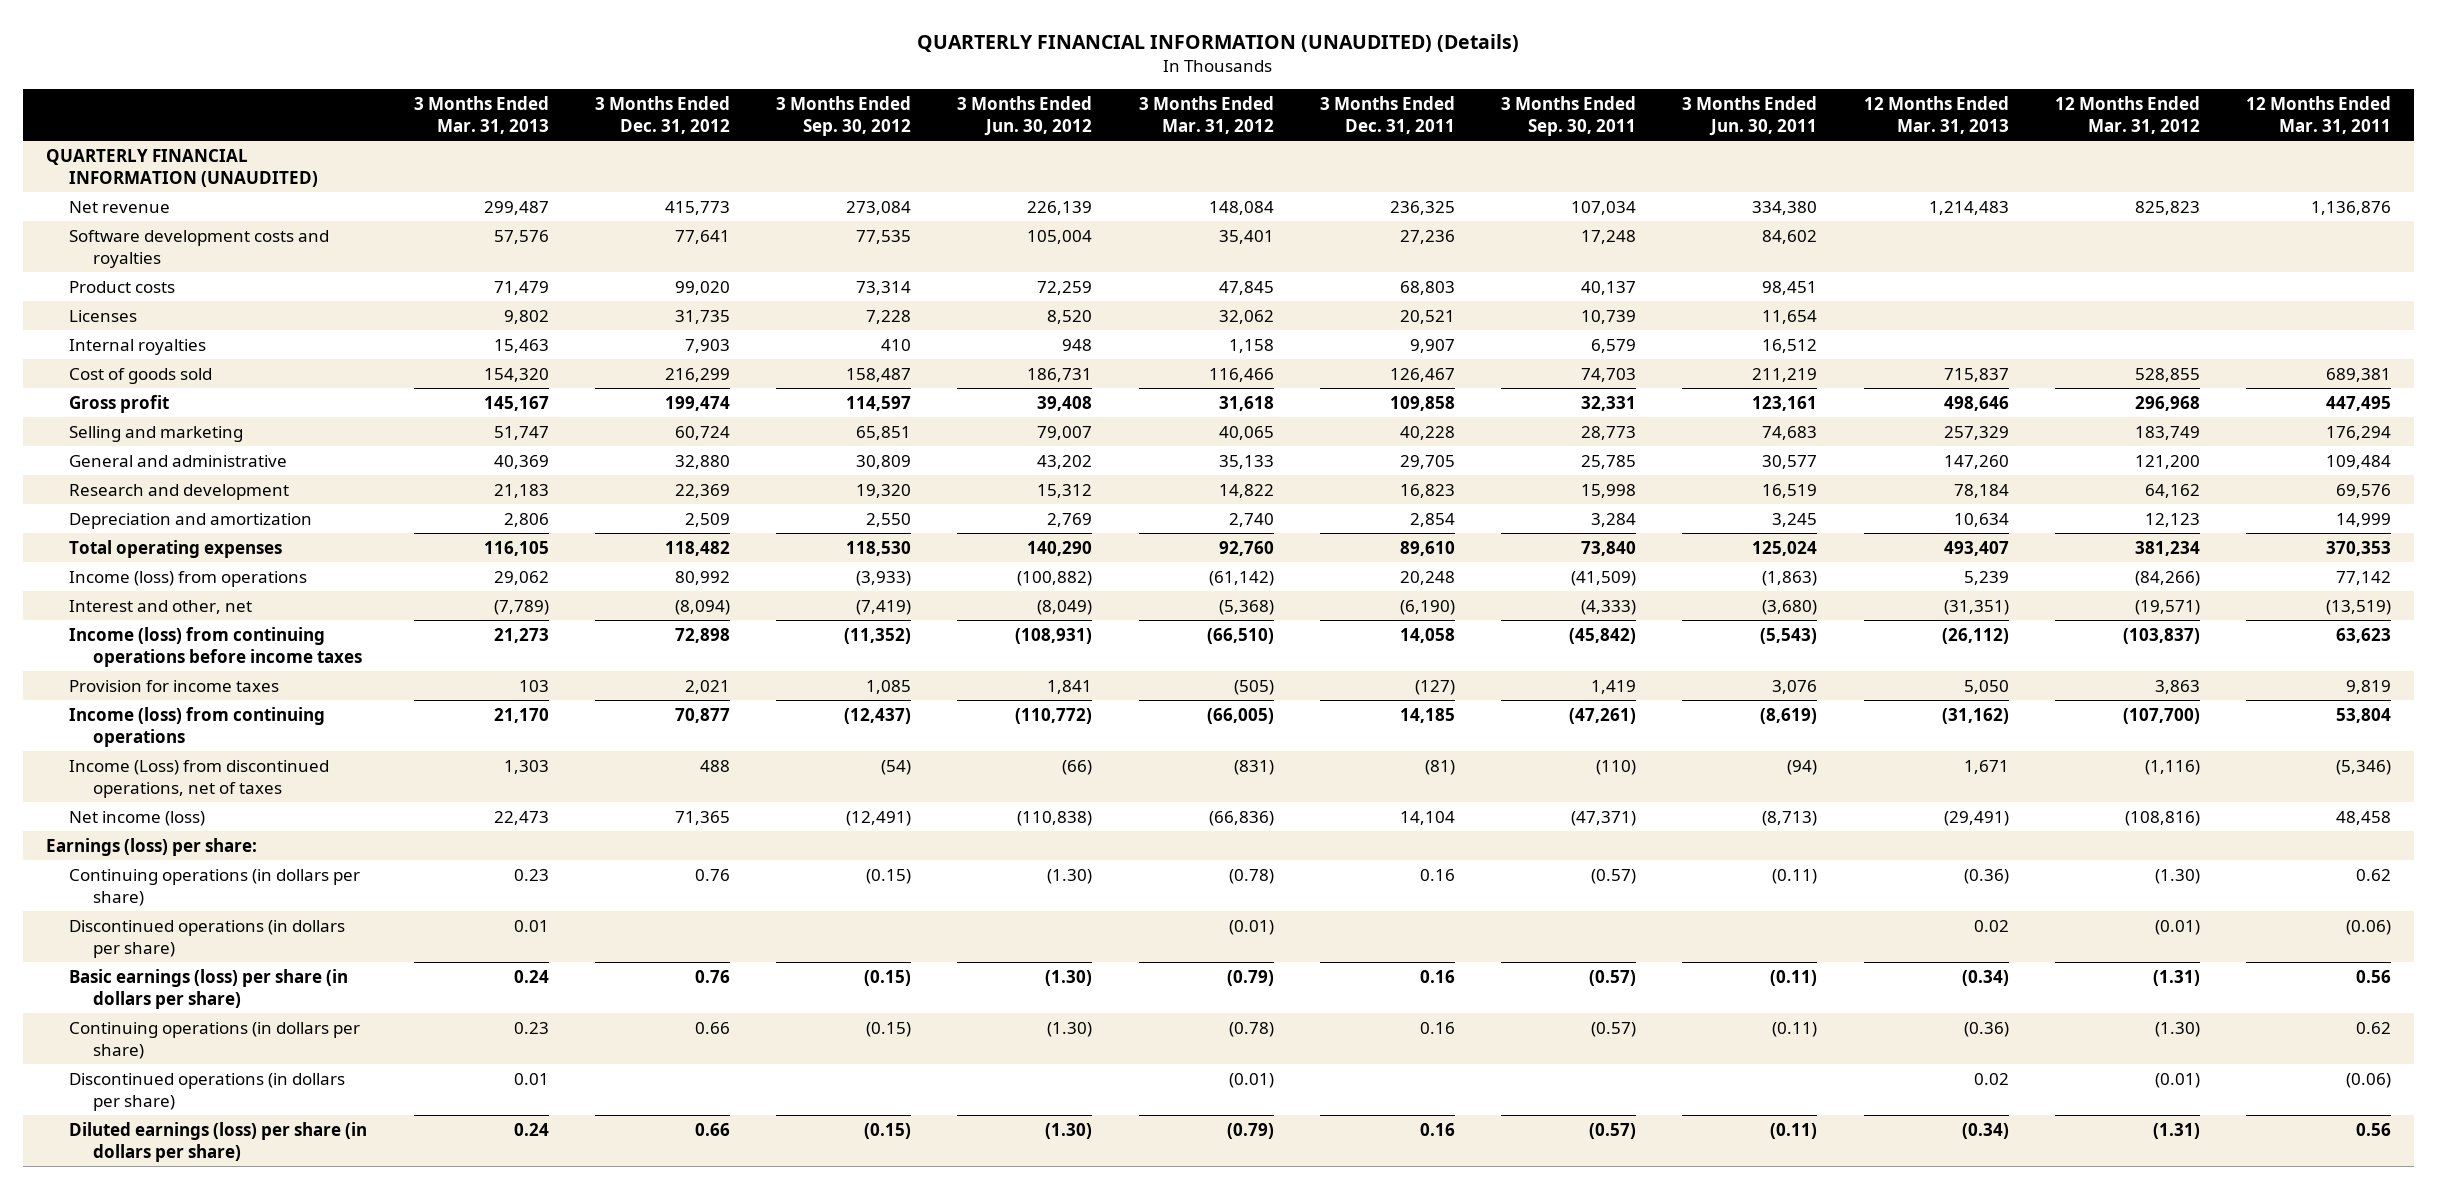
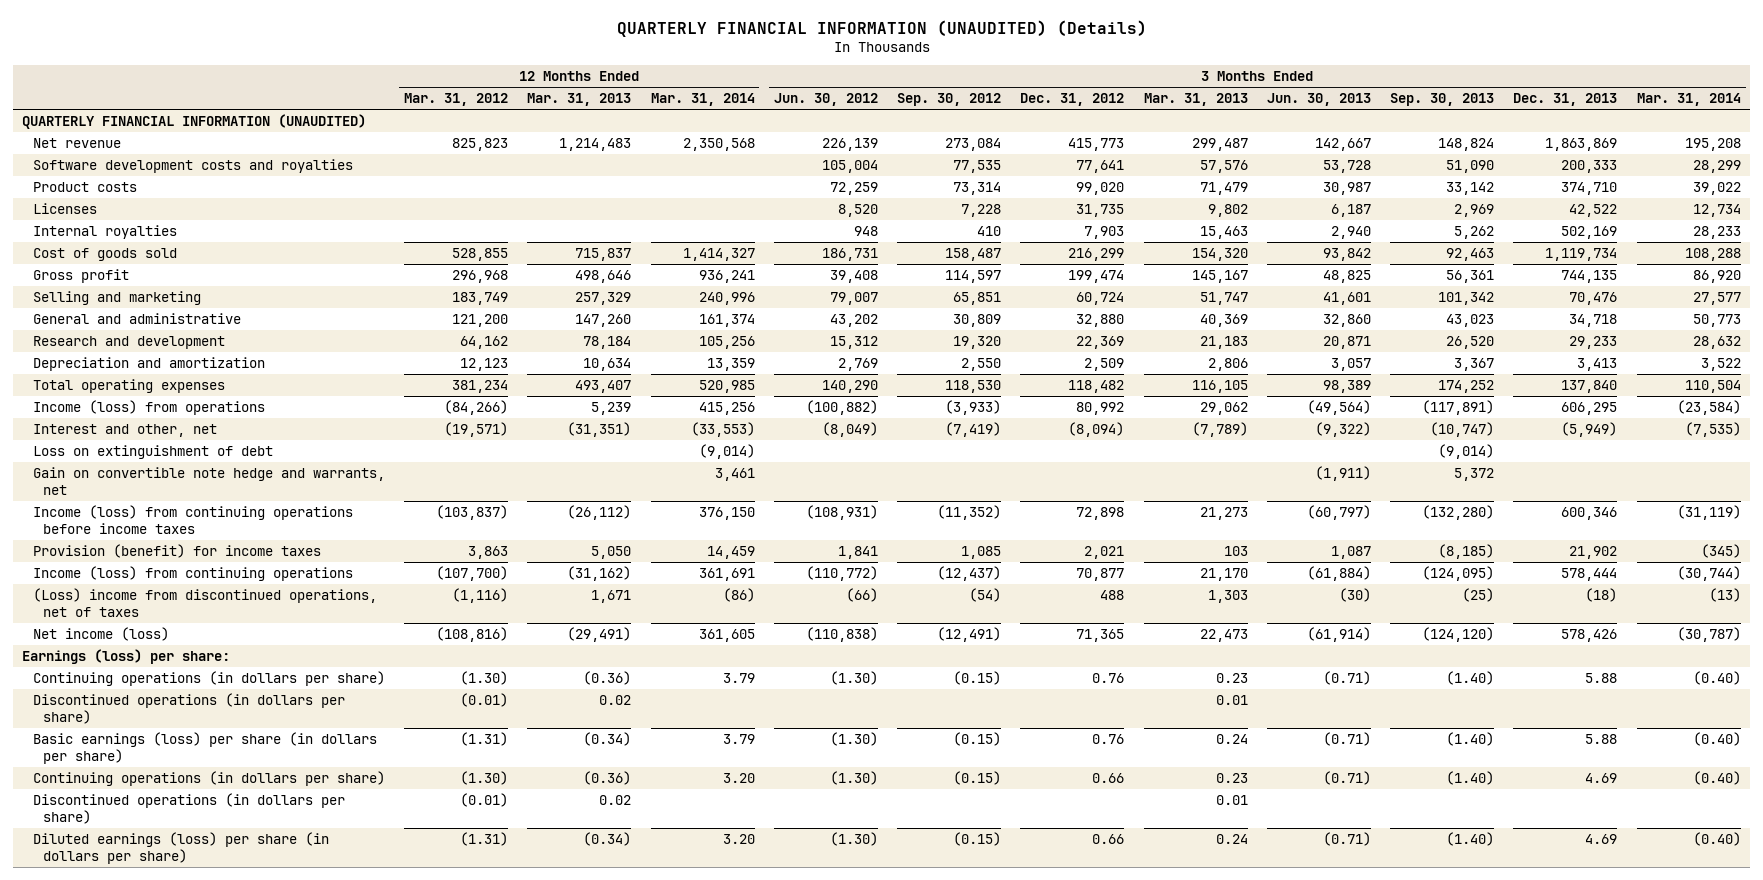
[1138,95,1274,134] 3 Months Ended Mar. 31, 2012 -> none
[1319,95,1455,134] 3 Months Ended Dec. 31, 2011 -> none
[1501,95,1637,136] 3 Months Ended Sep. 30, 2011 -> none
[1682,95,1818,136] 3 Months Ended Jun. 30, 2011 -> none
[2246,95,2392,134] 12 Months Ended Mar. 31, 2011 -> none
none -> [650,92,755,106] Mar. 31, 2014
none -> [1266,92,1371,106] Jun. 30, 2013
none -> [1390,92,1495,106] Sep. 30, 2013
none -> [1513,92,1618,106] Dec. 31, 2013
none -> [1636,92,1741,106] Mar. 31, 2014
none -> [32,444,273,459] Loss on extinguishment of debt
none -> [32,466,385,496] Gain on convertible note hedge and warrants, net
[69,679,280,692] Provision for income taxes -> [32,543,321,558] Provision (benefit) for income taxes
[69,759,330,798] Income (Loss) from discontinued operations, net of taxes -> [32,587,377,618] (Loss) income from discontinued operations, net of taxes

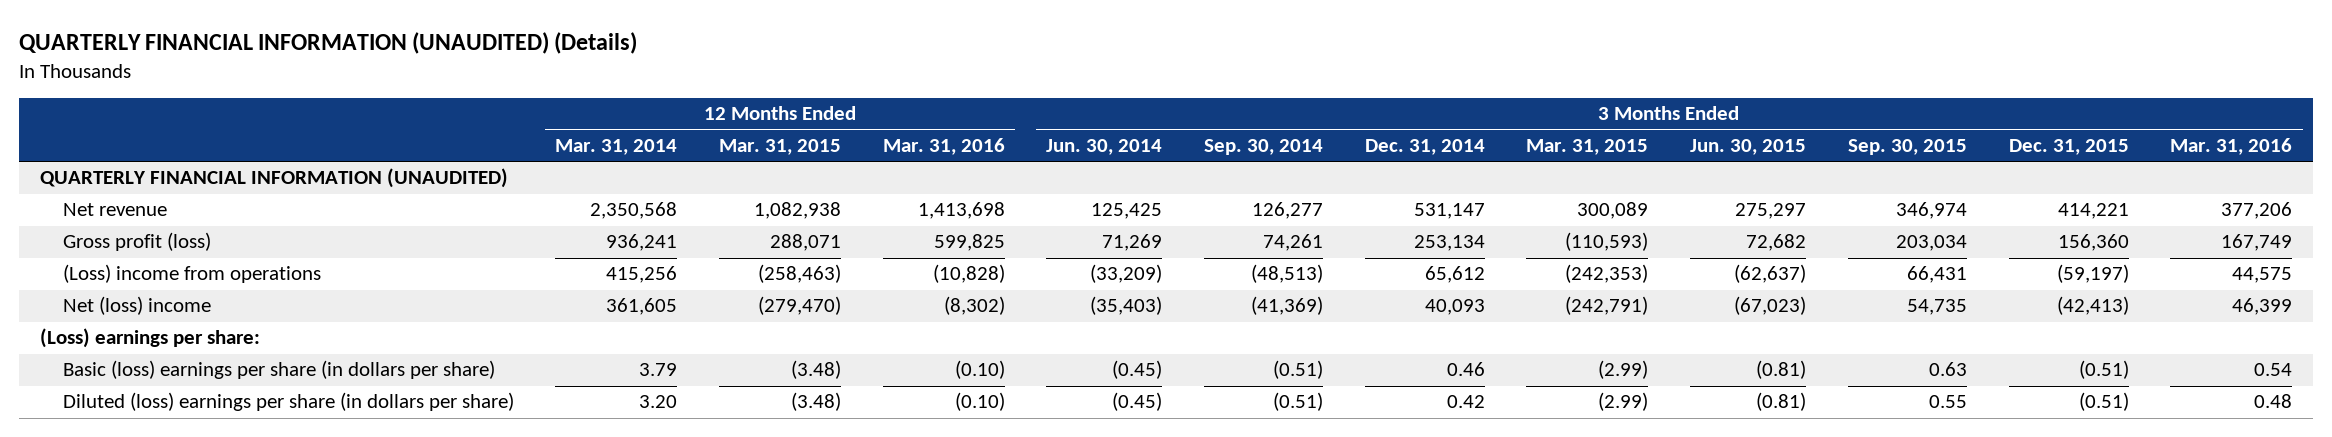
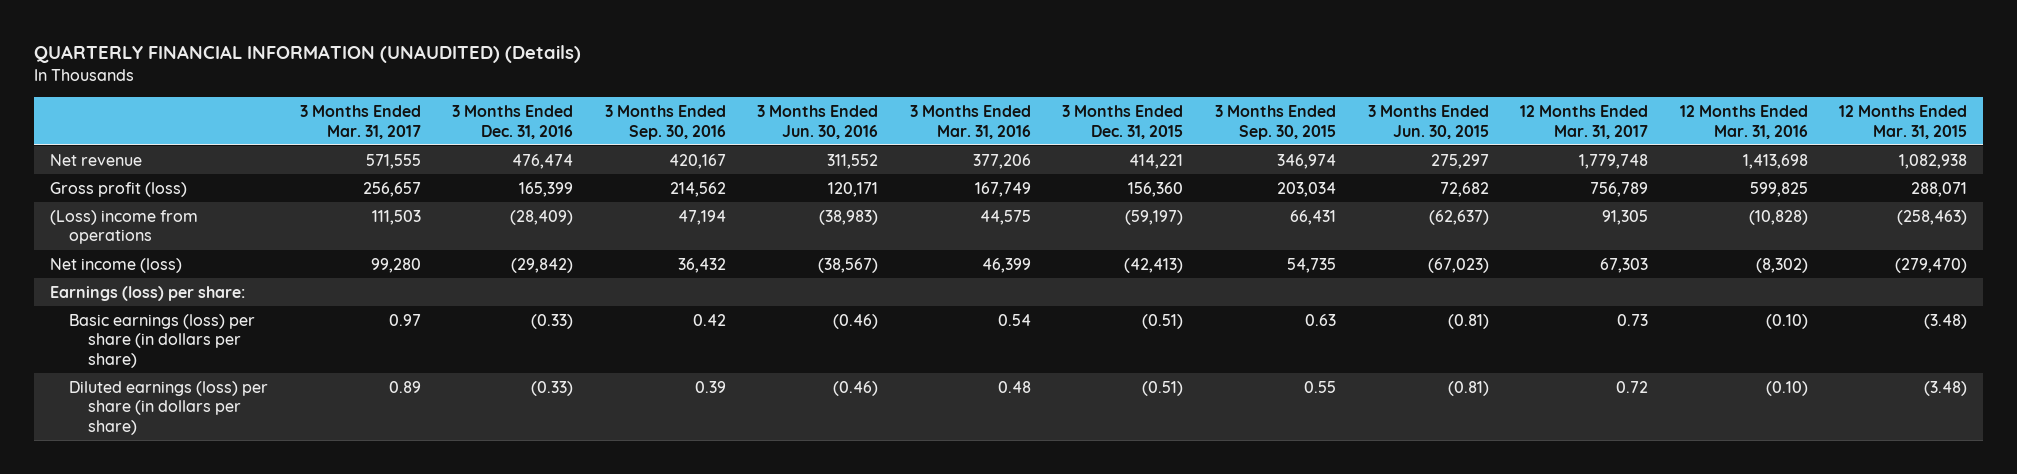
[555,139,678,156] Mar. 31, 2014 -> none
[1046,139,1163,156] Jun. 30, 2014 -> none
[1204,139,1324,156] Sep. 30, 2014 -> none
[1364,139,1485,156] Dec. 31, 2014 -> none
[1526,139,1649,156] Mar. 31, 2015 -> none
none -> [299,104,421,139] 3 Months Ended Mar. 31, 2017
none -> [452,104,574,139] 3 Months Ended Dec. 31, 2016
none -> [604,104,726,140] 3 Months Ended Sep. 30, 2016
none -> [757,104,879,139] 3 Months Ended Jun. 30, 2016
none -> [1520,104,1649,139] 12 Months Ended Mar. 31, 2017
[39,168,508,189] QUARTERLY FINANCIAL INFORMATION (UNAUDITED) -> none
[62,296,211,316] Net (loss) income -> [50,257,183,273] Net income (loss)
[39,328,260,349] (Loss) earnings per share: -> [50,285,246,301] Earnings (loss) per share:
[62,360,495,380] Basic (loss) earnings per share (in dollars per share) -> [69,313,256,369] Basic earnings (loss) per share (in dollars per share)
[62,392,514,412] Diluted (loss) earnings per share (in dollars per share) -> [69,380,269,436] Diluted earnings (loss) per share (in dollars per share)

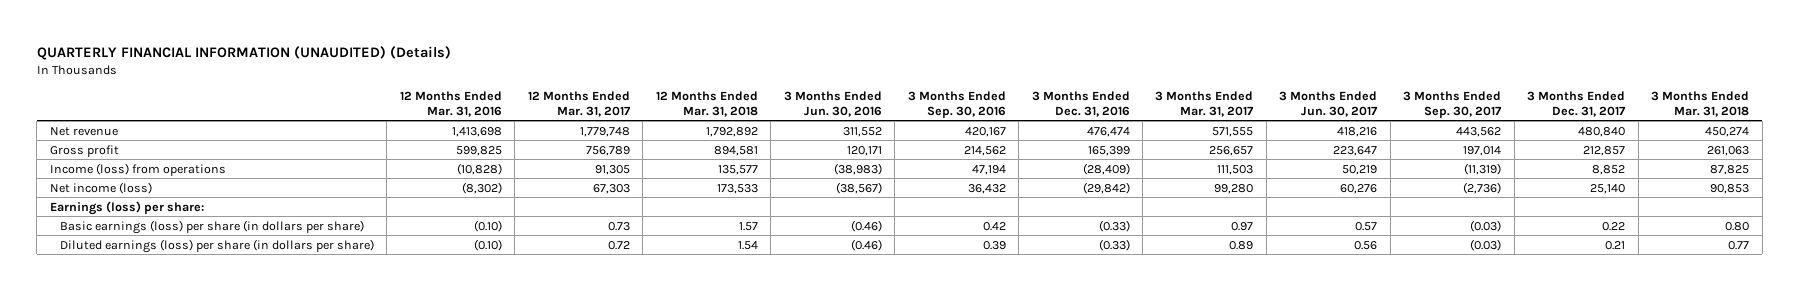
[909,104,1031,139] 3 Months Ended Mar. 31, 2016 -> none
[1062,104,1184,139] 3 Months Ended Dec. 31, 2015 -> none
[1214,104,1336,140] 3 Months Ended Sep. 30, 2015 -> none
[1367,104,1489,139] 3 Months Ended Jun. 30, 2015 -> none
[1839,104,1968,139] 12 Months Ended Mar. 31, 2015 -> none
none -> [655,90,758,117] 12 Months Ended Mar. 31, 2018
none -> [1279,90,1378,117] 3 Months Ended Jun. 30, 2017
none -> [1403,90,1502,118] 3 Months Ended Sep. 30, 2017
none -> [1527,90,1626,117] 3 Months Ended Dec. 31, 2017
none -> [1651,90,1750,117] 3 Months Ended Mar. 31, 2018
[50,181,188,197] Gross profit (loss) -> [49,144,119,157] Gross profit
[50,209,199,245] (Loss) income from operations -> [49,162,226,176] Income (loss) from operations

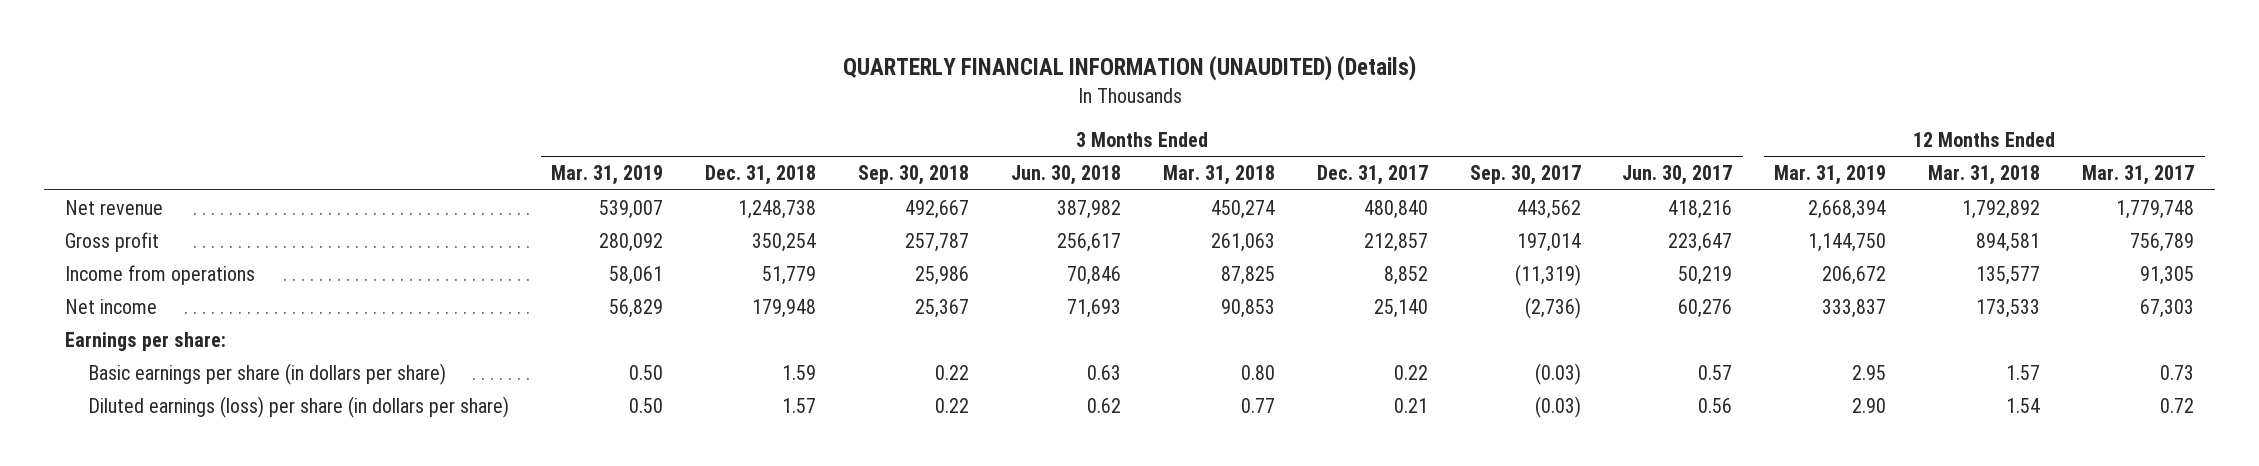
[399,90,502,117] 12 Months Ended Mar. 31, 2016 -> none
[783,90,882,117] 3 Months Ended Jun. 30, 2016 -> none
[907,90,1006,118] 3 Months Ended Sep. 30, 2016 -> none
[1031,90,1130,117] 3 Months Ended Dec. 31, 2016 -> none
[1155,90,1254,117] 3 Months Ended Mar. 31, 2017 -> none
none -> [551,165,664,186] Mar. 31, 2019
none -> [705,165,817,186] Dec. 31, 2018
none -> [858,165,970,186] Sep. 30, 2018
none -> [1010,165,1121,186] Jun. 30, 2018
none -> [1774,165,1887,186] Mar. 31, 2019
[49,162,226,176] Income (loss) from operations -> [65,264,256,285] Income from operations
[49,181,152,194] Net income (loss) -> [65,298,158,314] Net income
[49,200,204,215] Earnings (loss) per share: -> [65,331,227,351] Earnings per share:
[59,219,364,234] Basic earnings (loss) per share (in dollars per share) -> [88,362,447,385] Basic earnings per share (in dollars per share)

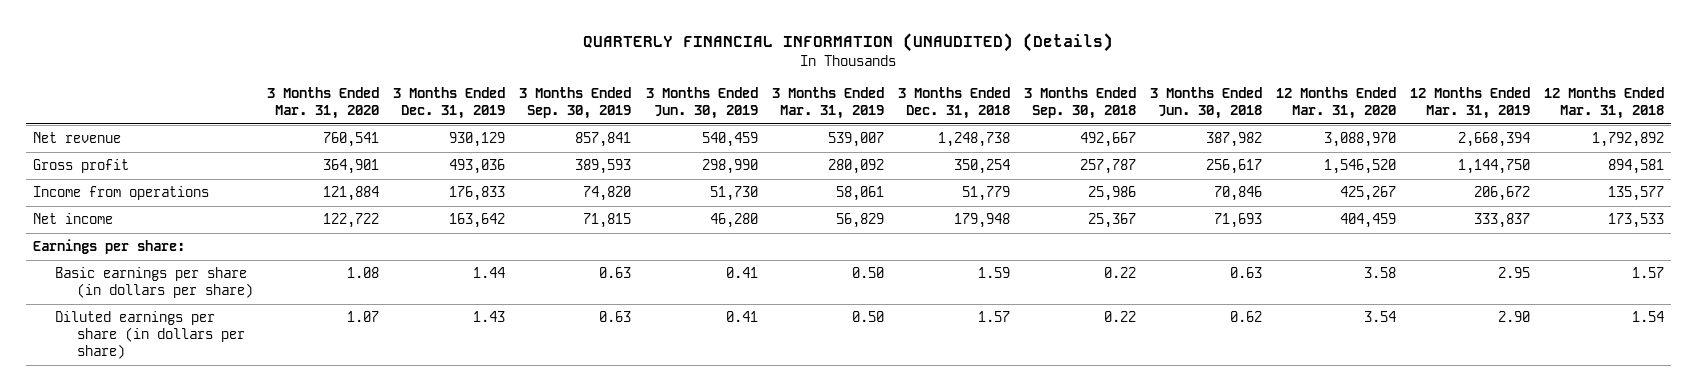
[1162,165,1275,186] Mar. 31, 2018 -> none
[1316,165,1428,186] Dec. 31, 2017 -> none
[1469,165,1581,186] Sep. 30, 2017 -> none
[1622,165,1733,186] Jun. 30, 2017 -> none
[2082,165,2195,186] Mar. 31, 2017 -> none
none -> [267,87,380,120] 3 Months Ended Mar. 31, 2020
none -> [393,87,506,120] 3 Months Ended Dec. 31, 2019
none -> [519,87,632,120] 3 Months Ended Sep. 30, 2019
none -> [645,87,758,120] 3 Months Ended Jun. 30, 2019
none -> [1275,87,1396,120] 12 Months Ended Mar. 31, 2020
[88,395,510,418] Diluted earnings (loss) per share (in dollars per share) -> [55,311,246,359] Diluted earnings per share (in dollars per share)

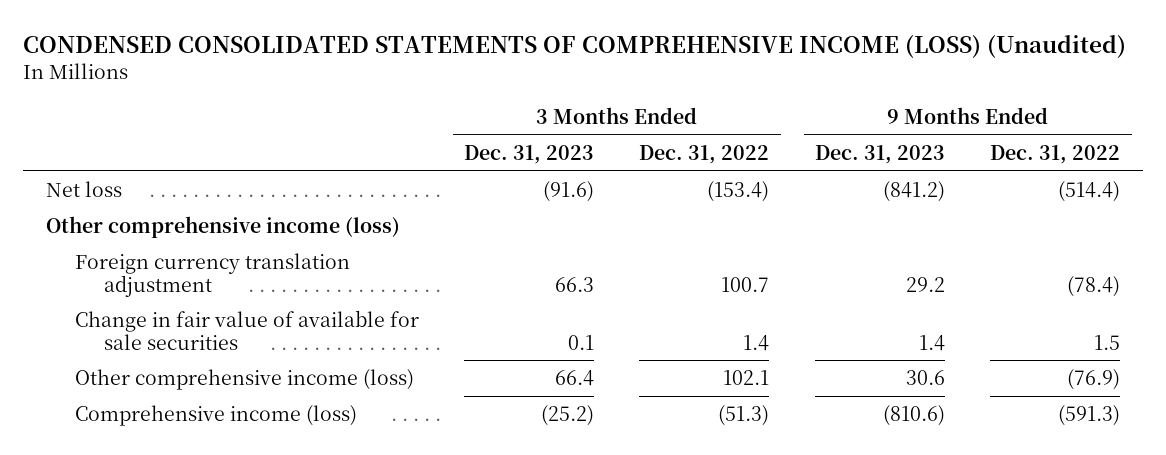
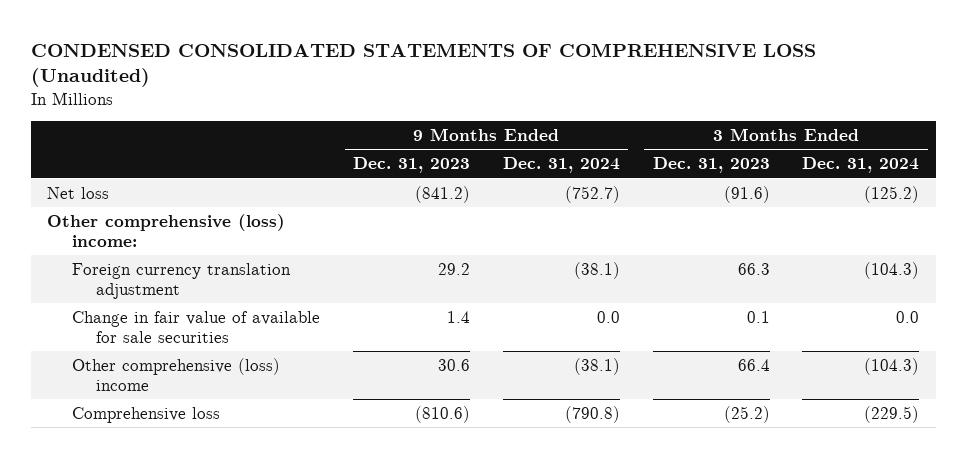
[22,34,1126,59] CONDENSED CONSOLIDATED STATEMENTS OF COMPREHENSIVE INCOME (LOSS) (Unaudited) -> [30,42,816,88] CONDENSED CONSOLIDATED STATEMENTS OF COMPREHENSIVE LOSS (Unaudited)
[639,144,770,164] Dec. 31, 2022 -> none
[990,144,1121,164] Dec. 31, 2022 -> none
none -> [502,157,620,174] Dec. 31, 2024
none -> [802,157,920,174] Dec. 31, 2024
[45,216,400,239] Other comprehensive income (loss) -> [47,213,286,247] Other comprehensive (loss) income:
[74,369,414,391] Other comprehensive income (loss) -> [71,357,280,391] Other comprehensive (loss) income
[74,405,357,427] Comprehensive income (loss) -> [71,406,220,423] Comprehensive loss

